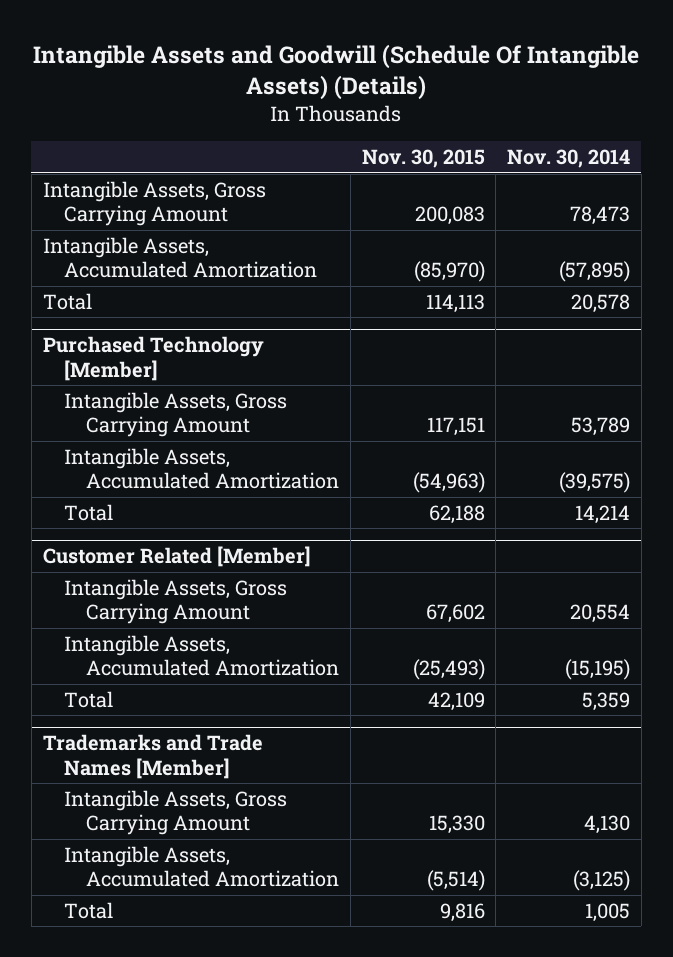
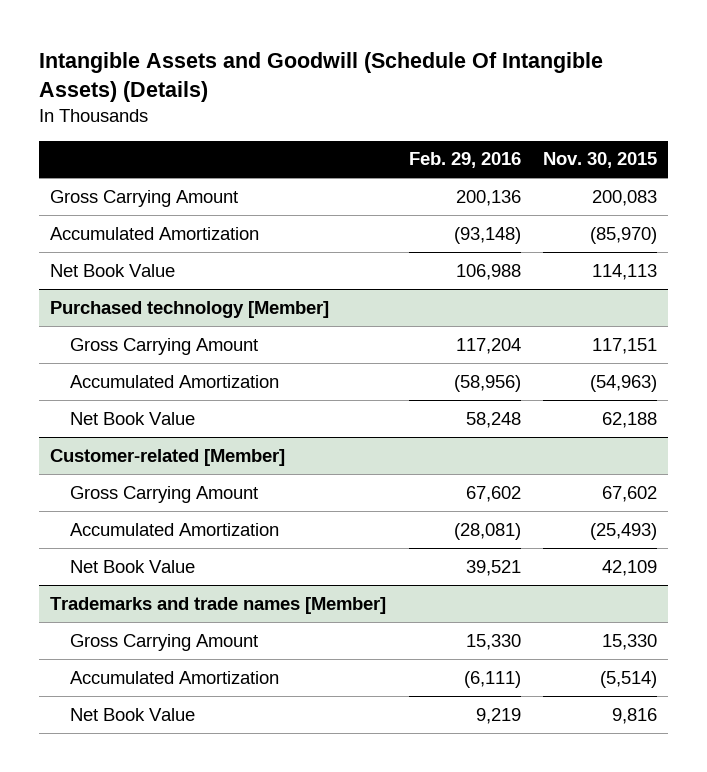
[507,149,631,169] Nov. 30, 2014 -> none
none -> [408,152,521,169] Feb. 29, 2016
[42,180,266,227] Intangible Assets, Gross Carrying Amount -> [50,189,239,207] Gross Carrying Amount
[42,236,318,279] Intangible Assets, Accumulated Amortization -> [50,226,260,240] Accumulated Amortization
[42,292,92,310] Total -> [50,263,176,277] Net Book Value
[42,336,264,381] Purchased Technology [Member] -> [50,300,330,318] Purchased technology [Member]
[64,391,288,438] Intangible Assets, Gross Carrying Amount -> [69,337,258,355] Gross Carrying Amount
[64,447,340,490] Intangible Assets, Accumulated Amortization -> [69,374,279,388] Accumulated Amortization
[64,503,114,521] Total -> [69,411,195,425] Net Book Value
[42,546,311,568] Customer Related [Member] -> [50,448,286,466] Customer-related [Member]
[64,578,288,625] Intangible Assets, Gross Carrying Amount -> [69,485,258,503] Gross Carrying Amount
[64,634,340,677] Intangible Assets, Accumulated Amortization -> [69,522,279,536] Accumulated Amortization
[64,690,114,708] Total -> [69,559,195,573] Net Book Value
[42,734,263,779] Trademarks and Trade Names [Member] -> [50,596,387,614] Trademarks and trade names [Member]
[64,789,288,836] Intangible Assets, Gross Carrying Amount -> [69,633,258,651] Gross Carrying Amount
[64,845,340,888] Intangible Assets, Accumulated Amortization -> [69,670,279,684] Accumulated Amortization
[64,901,114,919] Total -> [69,707,195,721] Net Book Value

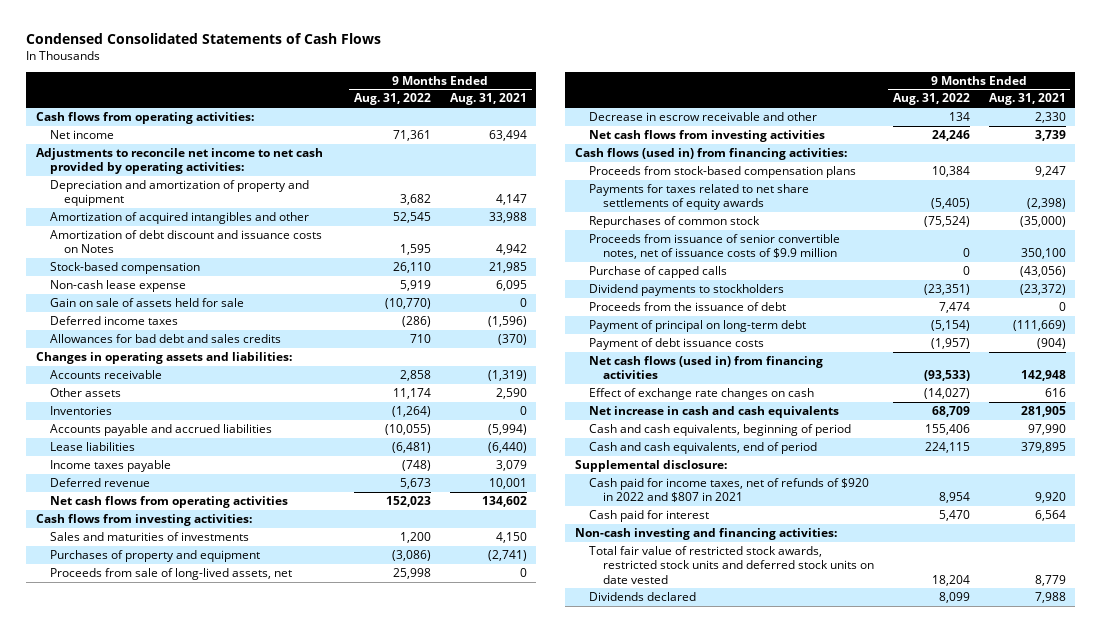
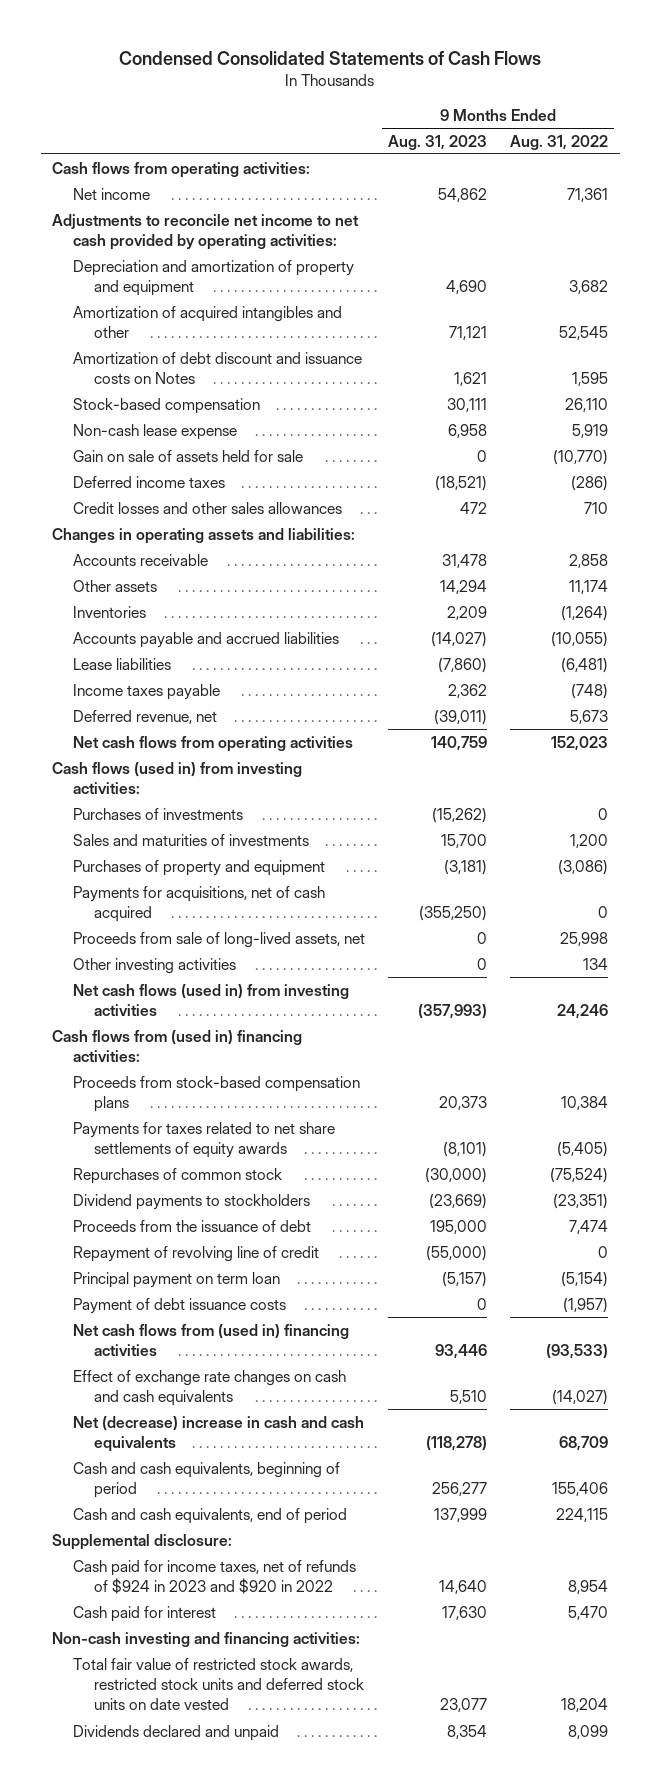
[449,93,527,106] Aug. 31, 2021 -> none
none -> [388,134,488,150] Aug. 31, 2023
[49,333,281,343] Allowances for bad debt and sales credits -> [72,501,342,514] Credit losses and other sales allowances
[49,477,150,487] Deferred revenue -> [72,709,217,724] Deferred revenue, net
[35,513,252,526] Cash flows from investing activities: -> [52,761,303,794] Cash flows (used in) from investing activities:
none -> [72,807,243,820] Purchases of investments
none -> [72,885,325,922] Payments for acquisitions, net of cash acquired
[588,111,817,121] Decrease in escrow receivable and other -> [72,957,236,974] Other investing activities
[588,129,825,142] Net cash flows from investing activities -> [72,983,349,1016] Net cash flows (used in) from investing activities
[574,147,847,160] Cash flows (used in) from financing activities: -> [52,1029,303,1062] Cash flows from (used in) financing activities:
[588,233,840,260] Proceeds from issuance of senior convertible notes, net of issuance costs of $9.9 million -> none
[588,265,727,278] Purchase of capped calls -> none
none -> [72,1245,319,1262] Repayment of revolving line of credit
[588,319,806,332] Payment of principal on long-term debt -> [72,1271,280,1288] Principal payment on term loan
[588,355,823,380] Net cash flows (used in) from financing activities -> [72,1323,349,1356] Net cash flows from (used in) financing activities
[588,387,814,400] Effect of exchange rate changes on cash -> [72,1369,346,1406] Effect of exchange rate changes on cash and cash equivalents
[588,405,839,418] Net increase in cash and cash equivalents -> [72,1415,364,1452] Net (decrease) increase in cash and cash equivalents
[588,477,869,503] Cash paid for income taxes, net of refunds of $920 in 2022 and $807 in 2021 -> [72,1559,356,1594] Cash paid for income taxes, net of refunds of $924 in 2023 and $920 in 2022
[588,591,696,601] Dividends declared -> [72,1724,279,1741] Dividends declared and unpaid

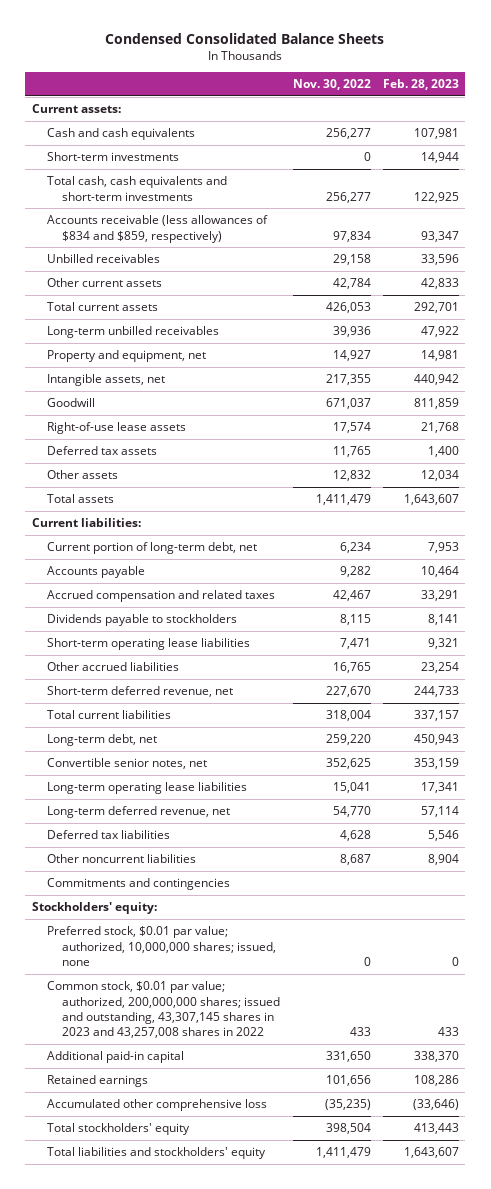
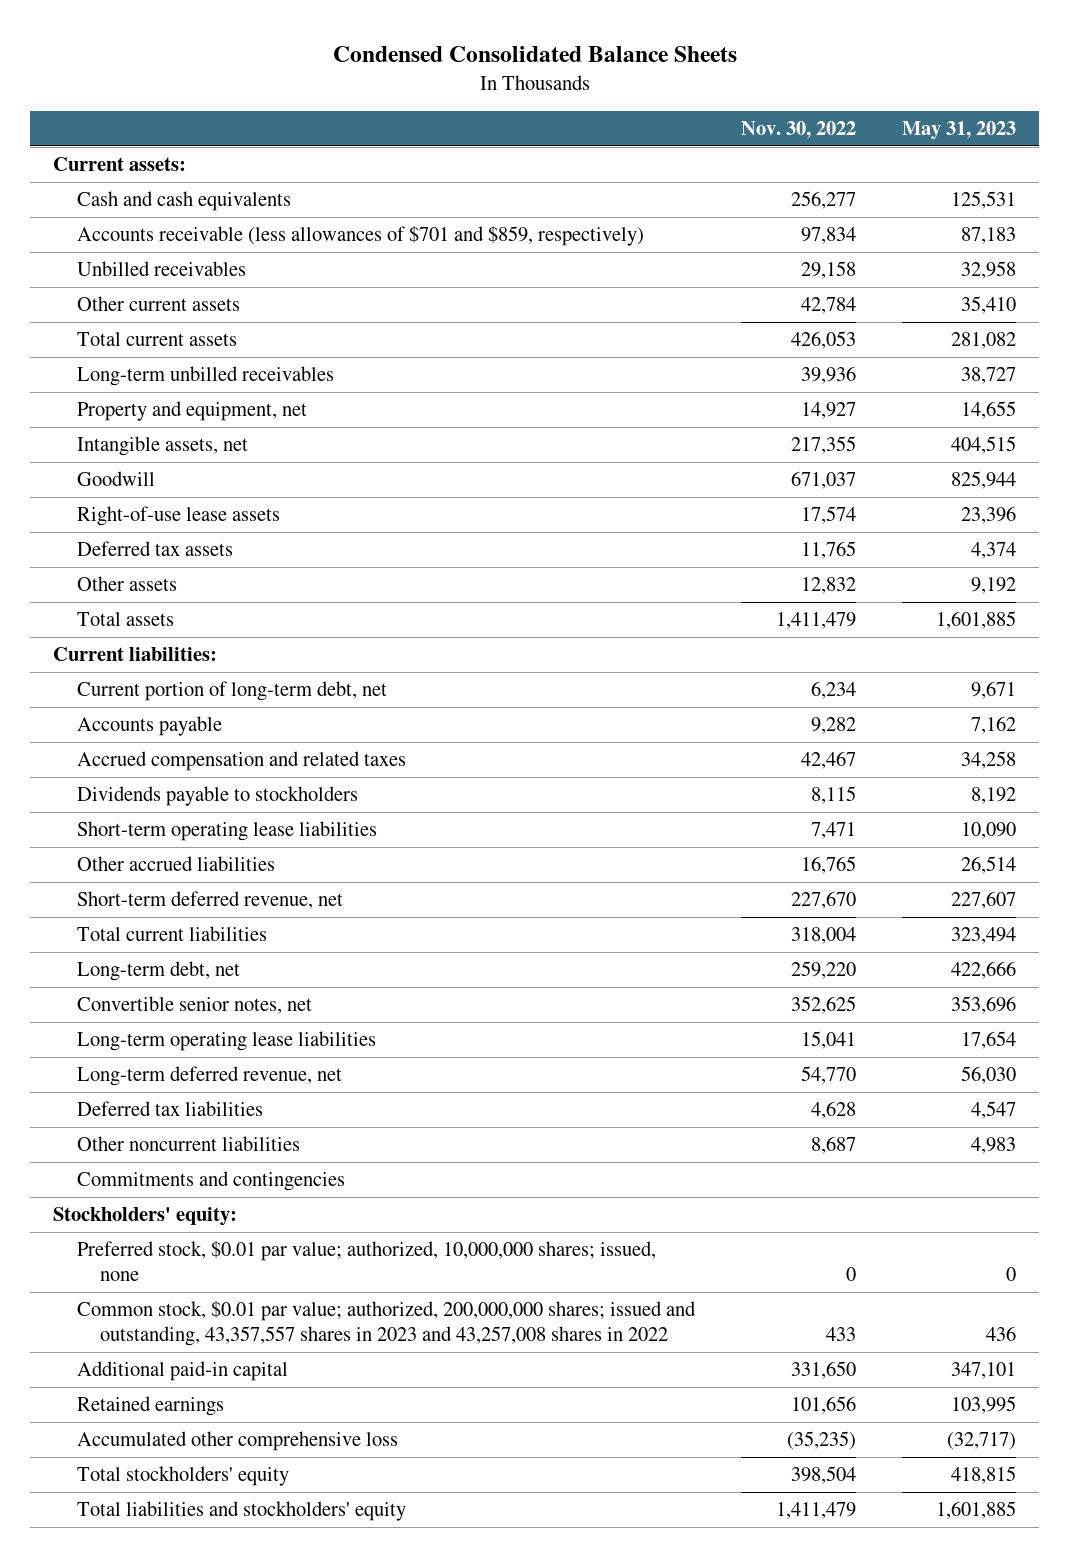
[383,78,460,90] Feb. 28, 2023 -> none
none -> [902,121,1017,141] May 31, 2023
[46,152,179,162] Short-term investments -> none
[46,176,227,201] Total cash, cash equivalents and short-term investments -> none
[46,215,268,243] Accounts receivable (less allowances of $834 and $859, respectively) -> [76,226,644,247] Accounts receivable (less allowances of $701 and $859, respectively)
[46,981,280,1039] Common stock, $0.01 par value; authorized, 200,000,000 shares; issued and outstanding, 43,307,145 shares in 2023 and 43,257,008 shares in 2022 -> [76,1301,696,1347] Common stock, $0.01 par value; authorized, 200,000,000 shares; issued and outstanding, 43,357,557 shares in 2023 and 43,257,008 shares in 2022

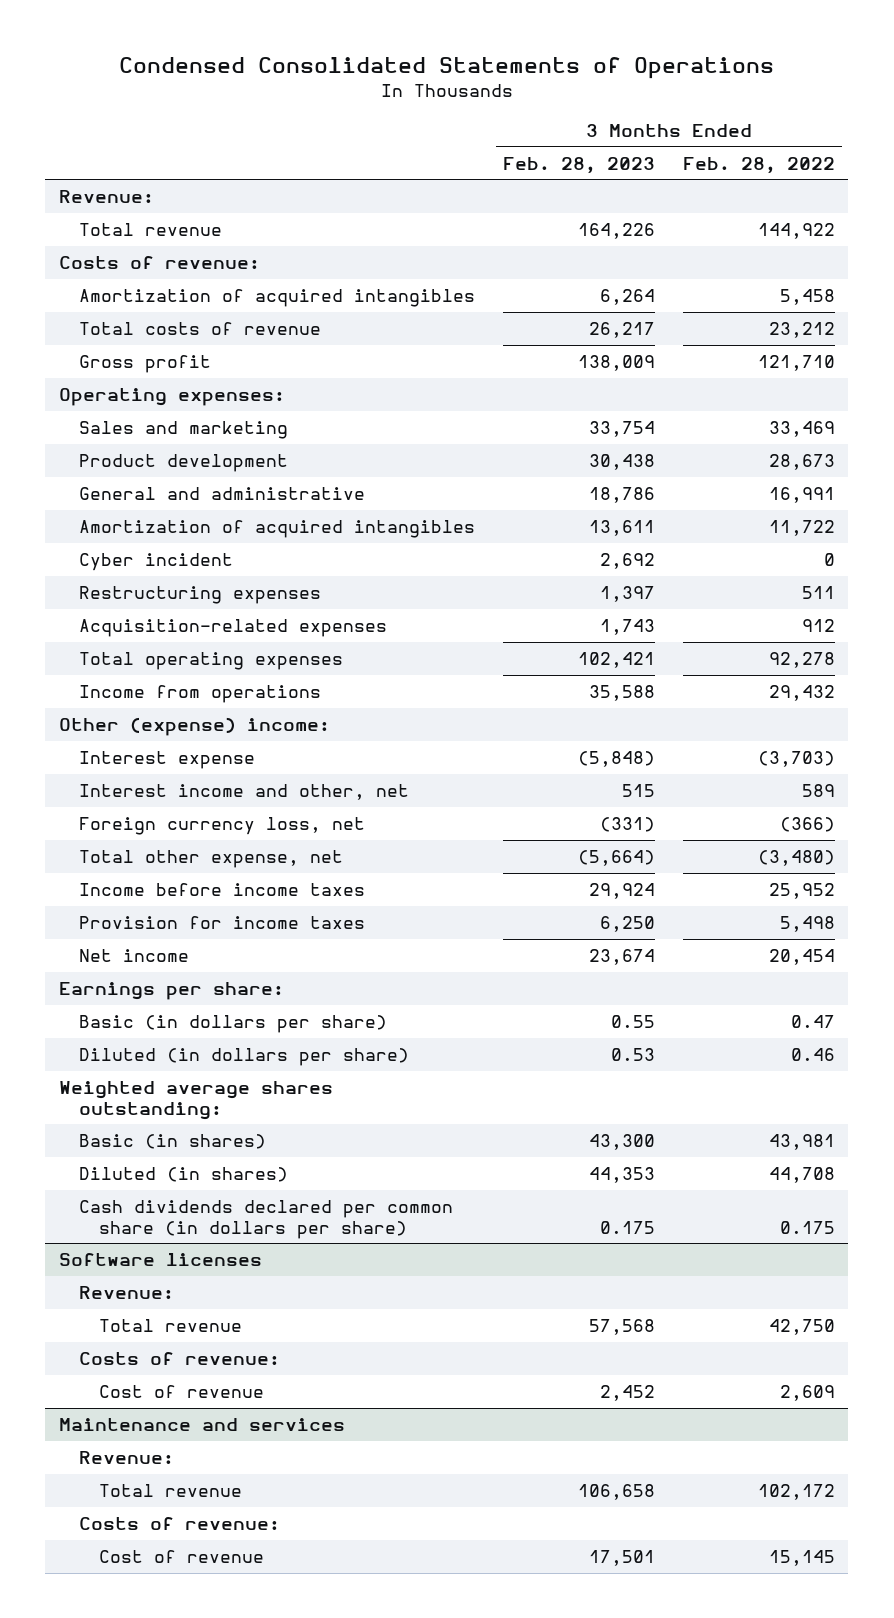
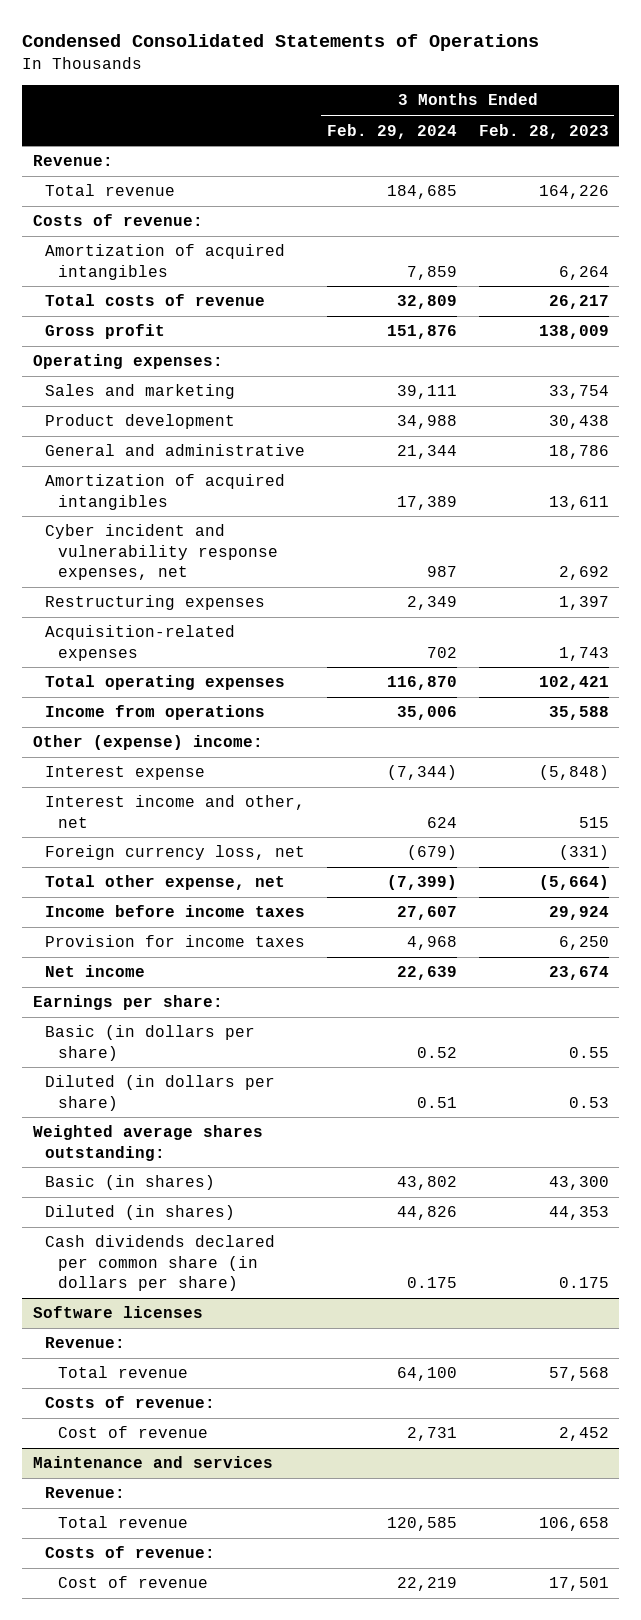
[682,156,835,174] Feb. 28, 2022 -> none
none -> [326,123,457,139] Feb. 29, 2024
[79,552,234,571] Cyber incident -> [45,524,278,581] Cyber incident and vulnerability response expenses, net

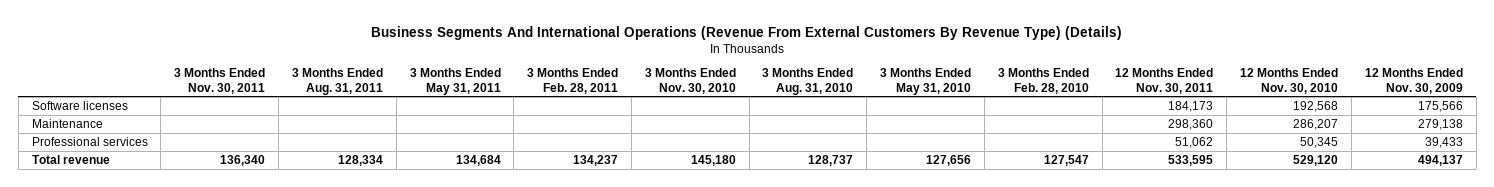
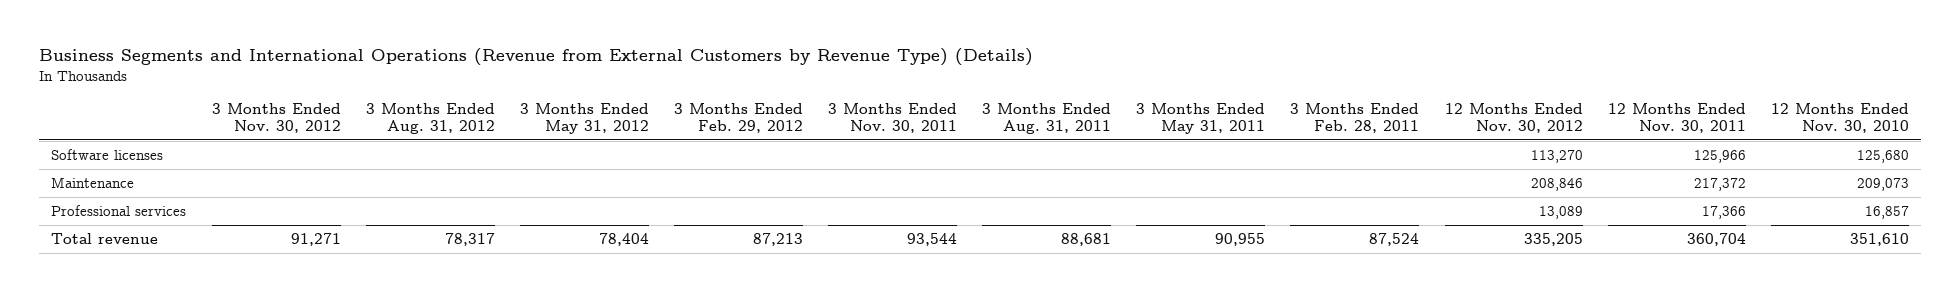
[371,25,1123,40] Business Segments And International Operations (Revenue From External Customers By Revenue Type) (Details) -> [38,48,1033,67] Business Segments and International Operations (Revenue from External Customers by Revenue Type) (Details)
[644,68,736,94] 3 Months Ended Nov. 30, 2010 -> none
[762,68,854,95] 3 Months Ended Aug. 31, 2010 -> none
[880,68,972,95] 3 Months Ended May 31, 2010 -> none
[997,68,1089,94] 3 Months Ended Feb. 28, 2010 -> none
[1364,68,1463,94] 12 Months Ended Nov. 30, 2009 -> none
none -> [211,102,341,134] 3 Months Ended Nov. 30, 2012
none -> [365,102,495,135] 3 Months Ended Aug. 31, 2012
none -> [519,102,649,135] 3 Months Ended May 31, 2012
none -> [673,102,803,134] 3 Months Ended Feb. 29, 2012
none -> [1444,102,1583,134] 12 Months Ended Nov. 30, 2012
[1168,100,1214,112] 184,173 -> [1693,149,1746,163] 125,966
[1293,100,1339,112] 192,568 -> [1856,149,1909,163] 125,680
[1168,118,1214,130] 298,360 -> [1693,177,1746,191] 217,372
[1293,118,1339,130] 286,207 -> [1856,177,1909,191] 209,073
[1175,136,1214,148] 51,062 -> [1701,205,1746,219] 17,366
[1300,136,1339,148] 50,345 -> [1864,205,1909,219] 16,857
[220,154,266,166] 136,340 -> [907,232,958,246] 93,544
[337,154,383,166] 128,334 -> [1061,232,1112,246] 88,681
[455,154,501,166] 134,684 -> [1215,232,1266,246] 90,955
[573,154,619,166] 134,237 -> [1369,232,1420,246] 87,524
[1168,154,1214,166] 533,595 -> [1686,232,1746,246] 360,704
[1293,154,1339,166] 529,120 -> [1849,232,1909,246] 351,610

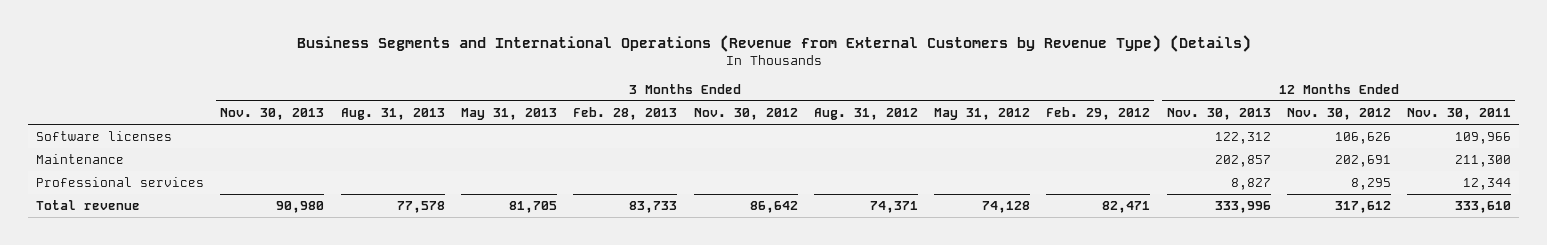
[828,102,958,134] 3 Months Ended Nov. 30, 2011 -> none
[982,102,1112,135] 3 Months Ended Aug. 31, 2011 -> none
[1136,102,1266,135] 3 Months Ended May 31, 2011 -> none
[1290,102,1420,134] 3 Months Ended Feb. 28, 2011 -> none
[1770,102,1909,134] 12 Months Ended Nov. 30, 2010 -> none
none -> [220,108,325,121] Nov. 30, 2013
none -> [340,108,445,121] Aug. 31, 2013
none -> [460,108,557,121] May 31, 2013
none -> [573,107,678,121] Feb. 28, 2013
none -> [1166,108,1271,121] Nov. 30, 2013
[1530,149,1583,163] 113,270 -> [1334,132,1391,145] 106,626
[1693,149,1746,163] 125,966 -> [1455,132,1512,145] 109,966
[1530,177,1583,191] 208,846 -> [1334,155,1391,168] 202,691
[1693,177,1746,191] 217,372 -> [1455,155,1512,168] 211,300
[1538,205,1583,219] 13,089 -> [1350,178,1391,191] 8,295
[1701,205,1746,219] 17,366 -> [1463,178,1512,191] 12,344
[290,232,341,246] 91,271 -> [749,201,798,214] 86,642
[444,232,495,246] 78,317 -> [869,201,918,214] 74,371
[598,232,649,246] 78,404 -> [982,201,1031,214] 74,128
[752,232,803,246] 87,213 -> [1102,201,1151,214] 82,471
[1523,232,1583,246] 335,205 -> [1334,201,1391,214] 317,612
[1686,232,1746,246] 360,704 -> [1455,201,1512,214] 333,610

